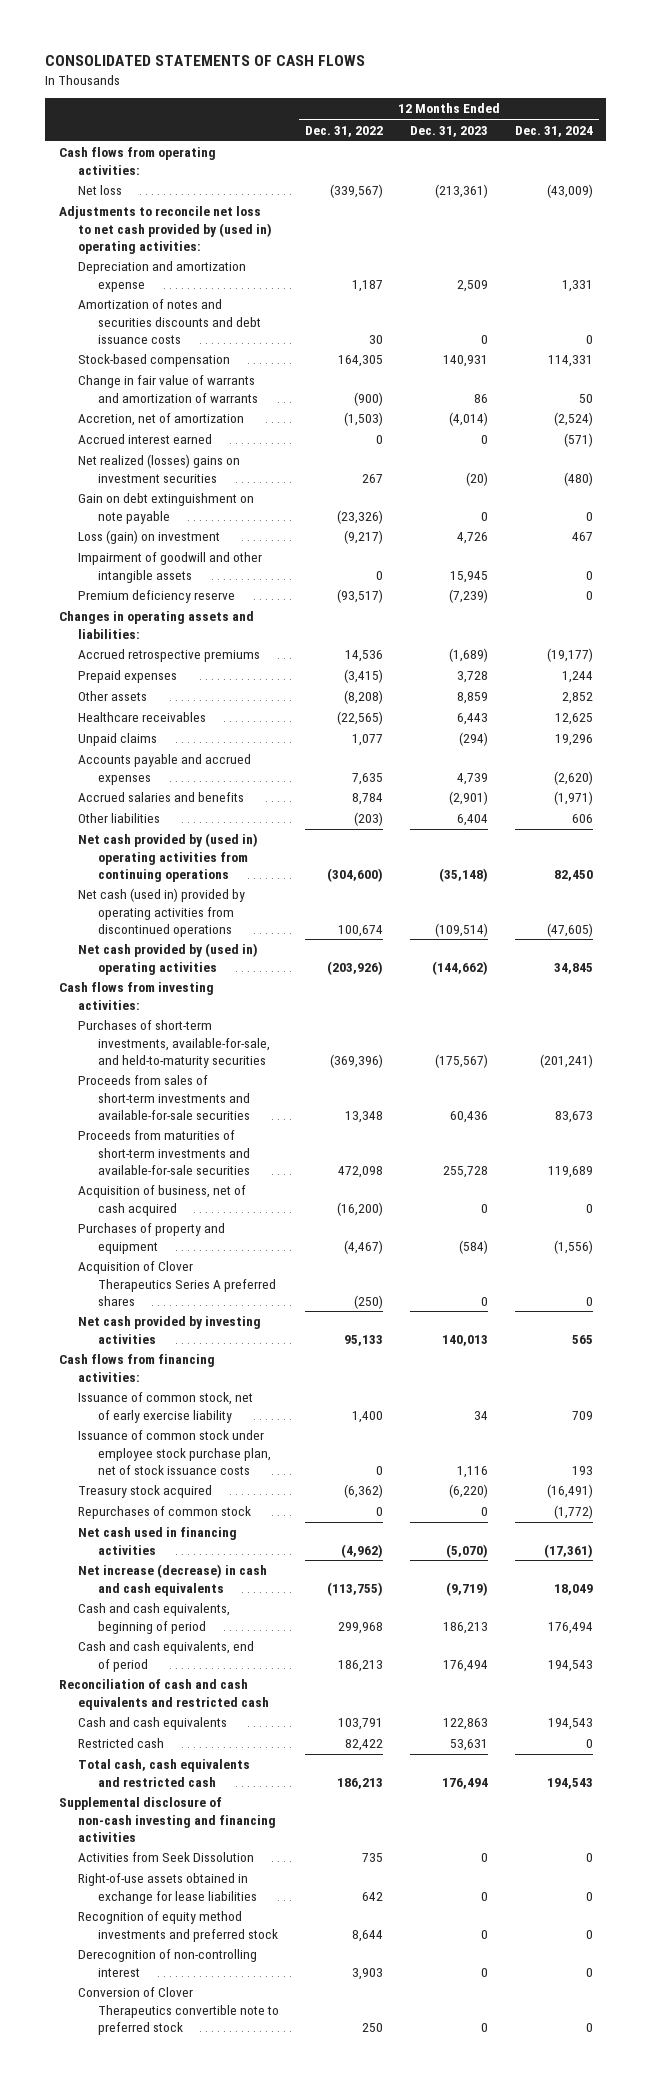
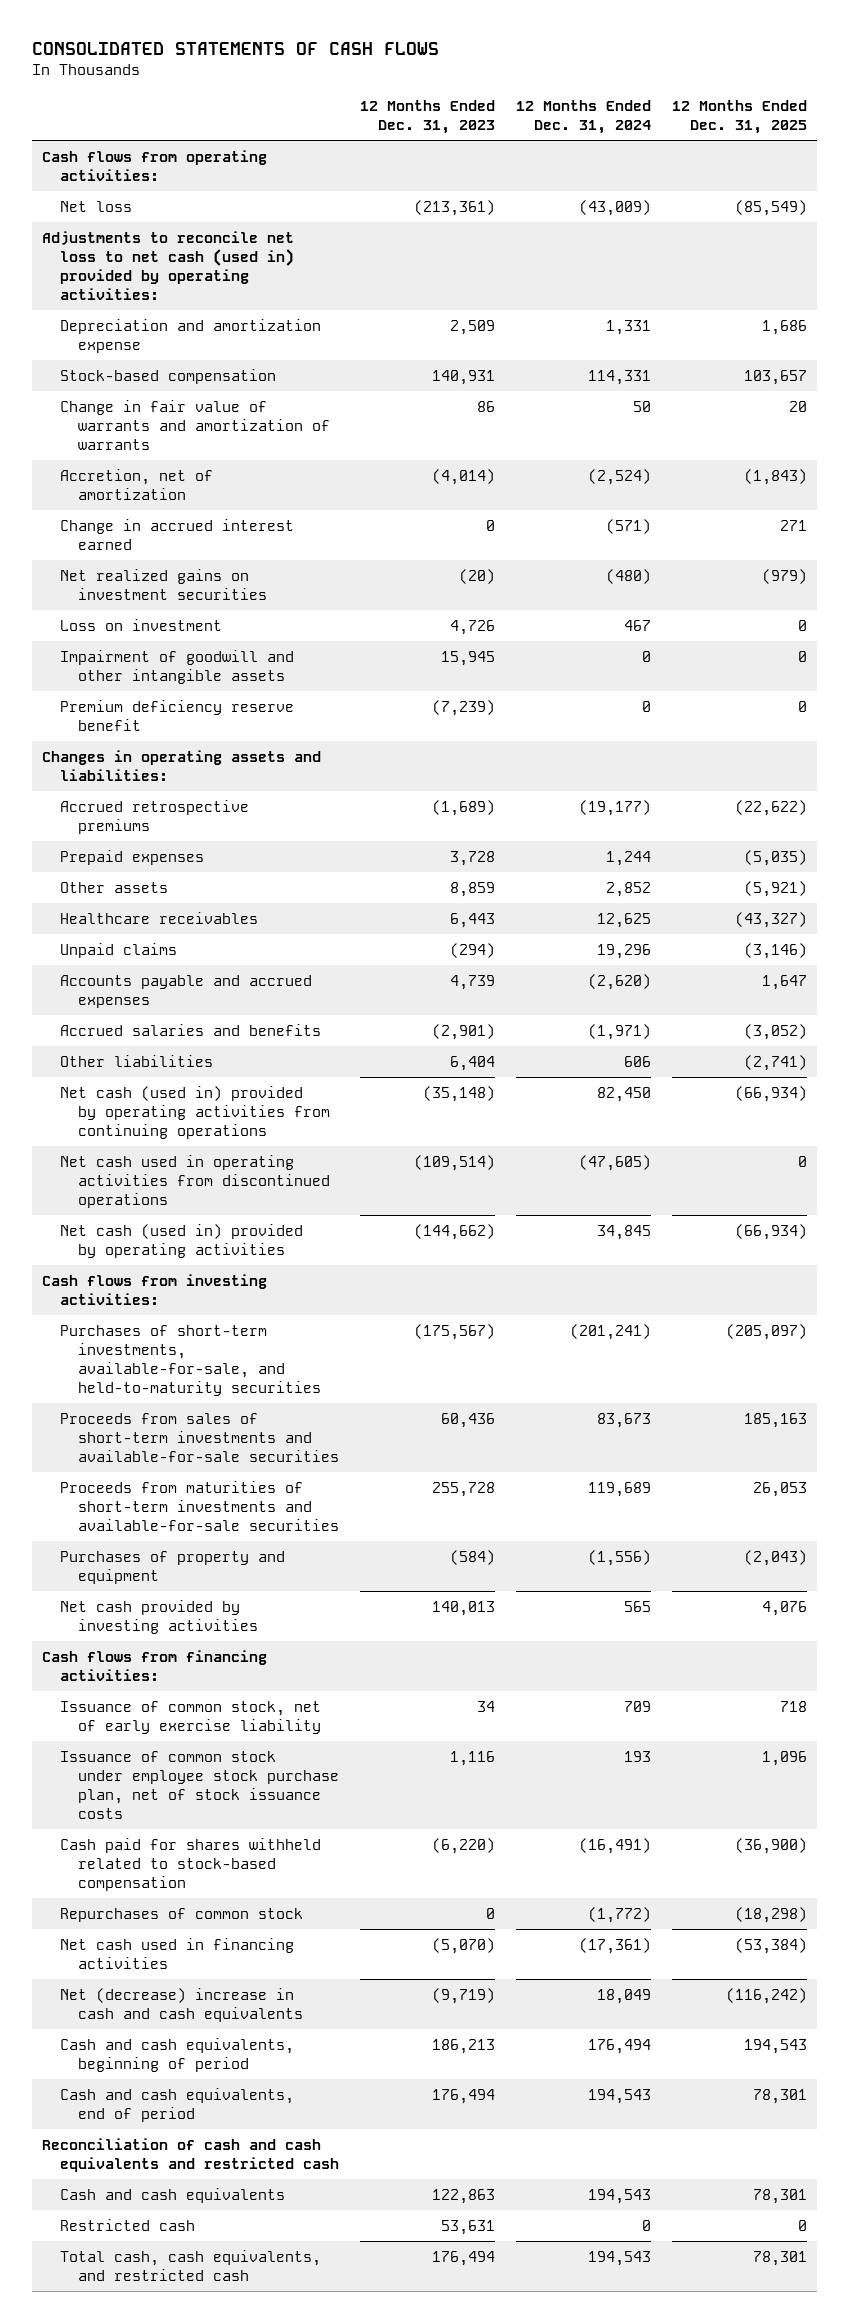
[305,125,384,137] Dec. 31, 2022 -> none
none -> [672,100,808,135] 12 Months Ended Dec. 31, 2025
[58,206,273,254] Adjustments to reconcile net loss to net cash provided by (used in) operating activities: -> [42,230,295,300] Adjustments to reconcile net loss to net cash (used in) provided by operating activities:
[78,299,261,344] Amortization of notes and securities discounts and debt issuance costs -> none
[78,493,255,524] Gain on debt extinguishment on note payable -> none
[78,434,213,445] Accrued interest earned -> [60,518,295,550] Change in accrued interest earned
[78,454,241,483] Net realized (losses) gains on investment securities -> [60,568,268,600] Net realized gains on investment securities
[78,530,221,545] Loss (gain) on investment -> [60,618,223,631] Loss on investment
[78,590,236,604] Premium deficiency reserve -> [60,699,295,731] Premium deficiency reserve benefit
[78,833,259,882] Net cash provided by (used in) operating activities from continuing operations -> [60,1085,331,1139] Net cash (used in) provided by operating activities from continuing operations
[78,888,246,937] Net cash (used in) provided by operating activities from discontinued operations -> [60,1154,331,1208] Net cash used in operating activities from discontinued operations
[78,943,259,975] Net cash provided by (used in) operating activities -> [60,1223,304,1258] Net cash (used in) provided by operating activities
[78,1185,247,1216] Acquisition of business, net of cash acquired -> none
[78,1261,276,1306] Acquisition of Clover Therapeutics Series A preferred shares -> none
[78,1485,213,1499] Treasury stock acquired -> [60,1837,322,1891] Cash paid for shares withheld related to stock-based compensation
[78,1564,268,1596] Net increase (decrease) in cash and cash equivalents -> [60,1987,304,2022] Net (decrease) increase in cash and cash equivalents
[58,1797,277,1842] Supplemental disclosure of non-cash investing and financing activities -> none
[78,1852,255,1863] Activities from Seek Dissolution -> none
[78,1873,257,1904] Right-of-use assets obtained in exchange for lease liabilities -> none
[78,1911,278,1942] Recognition of equity method investments and preferred stock -> none
[78,1949,258,1977] Derecognition of non-controlling interest -> none
[78,1987,279,2035] Conversion of Clover Therapeutics convertible note to preferred stock -> none
[78,1759,251,1787] Total cash, cash equivalents and restricted cash -> [60,2249,322,2281] Total cash, cash equivalents, and restricted cash

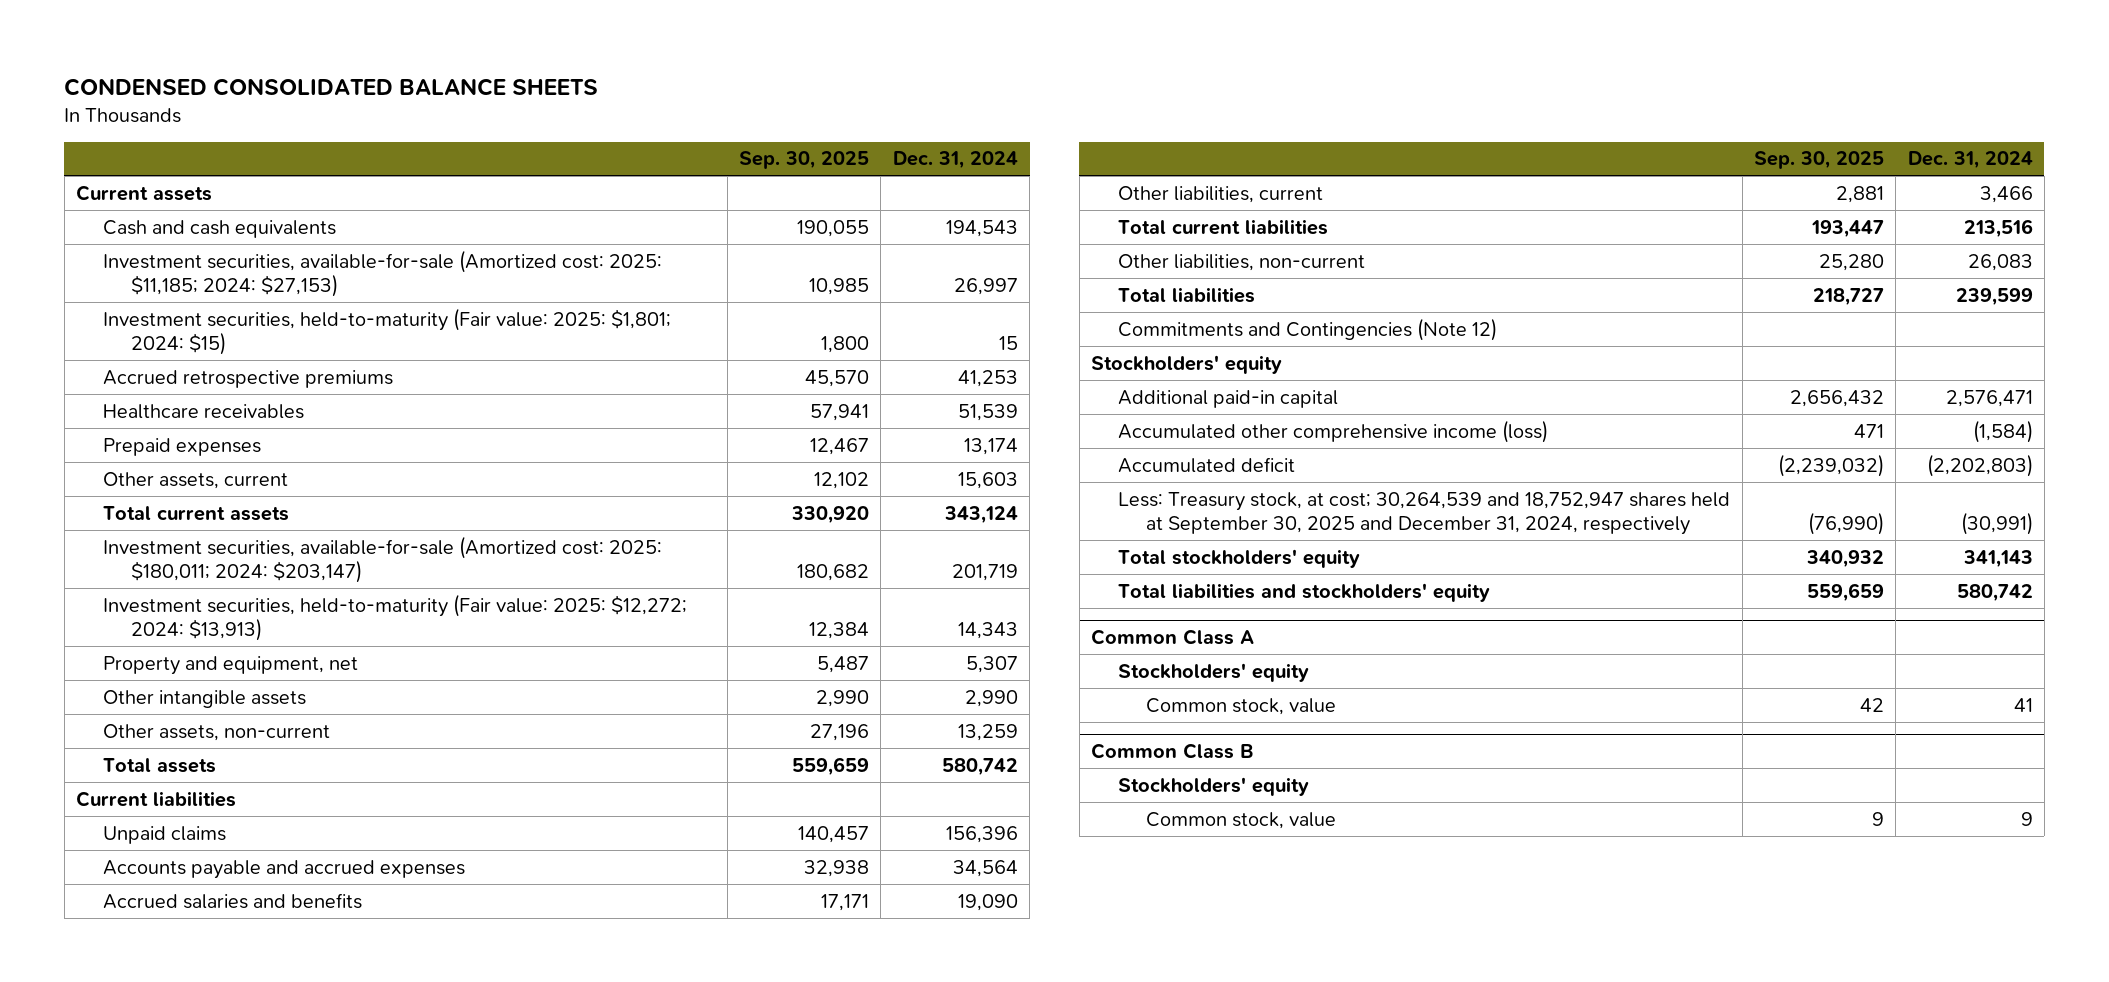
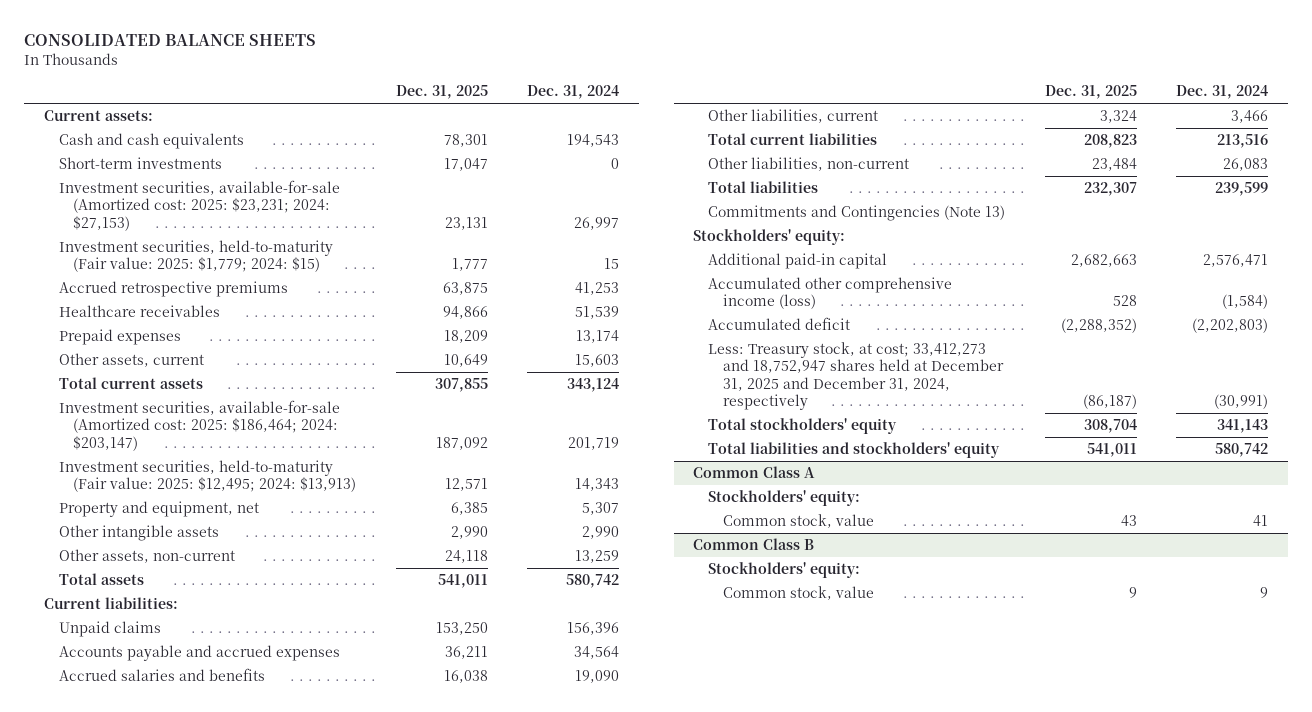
[64,77,599,96] CONDENSED CONSOLIDATED BALANCE SHEETS -> [24,34,317,47] CONSOLIDATED BALANCE SHEETS
[738,151,869,170] Sep. 30, 2025 -> none
none -> [395,85,488,100] Dec. 31, 2025
[76,184,213,201] Current assets -> [44,110,154,122] Current assets:
none -> [58,157,222,170] Short-term investments
[103,249,663,297] Investment securities, available-for-sale (Amortized cost: 2025: $11,185; 2024: $27,153) -> [58,180,340,231] Investment securities, available-for-sale (Amortized cost: 2025: $23,231; 2024: $27,153)
[103,307,672,355] Investment securities, held-to-maturity (Fair value: 2025: $1,801; 2024: $15) -> [58,240,333,273] Investment securities, held-to-maturity (Fair value: 2025: $1,779; 2024: $15)
[103,535,663,583] Investment securities, available-for-sale (Amortized cost: 2025: $180,011; 2024: $203,147) -> [58,400,340,451] Investment securities, available-for-sale (Amortized cost: 2025: $186,464; 2024: $203,147)
[103,593,688,641] Investment securities, held-to-maturity (Fair value: 2025: $12,272; 2024: $13,913) -> [58,460,357,493] Investment securities, held-to-maturity (Fair value: 2025: $12,495; 2024: $13,913)
[76,790,237,807] Current liabilities -> [44,597,179,610] Current liabilities:
[1118,317,1498,341] Commitments and Contingencies (Note 12) -> [707,205,1005,222] Commitments and Contingencies (Note 13)
[1090,354,1282,374] Stockholders' equity -> [693,229,846,246] Stockholders' equity:
[1118,491,1731,535] Less: Treasury stock, at cost; 30,264,539 and 18,752,947 shares held at September 30, 2025 and December 31, 2024, respectively -> [707,342,1004,410] Less: Treasury stock, at cost; 33,412,273 and 18,752,947 shares held at December 31, 2025 and December 31, 2024, respectively
[1118,662,1310,682] Stockholders' equity -> [707,490,860,507] Stockholders' equity:
[1118,776,1310,796] Stockholders' equity -> [707,562,860,579] Stockholders' equity:

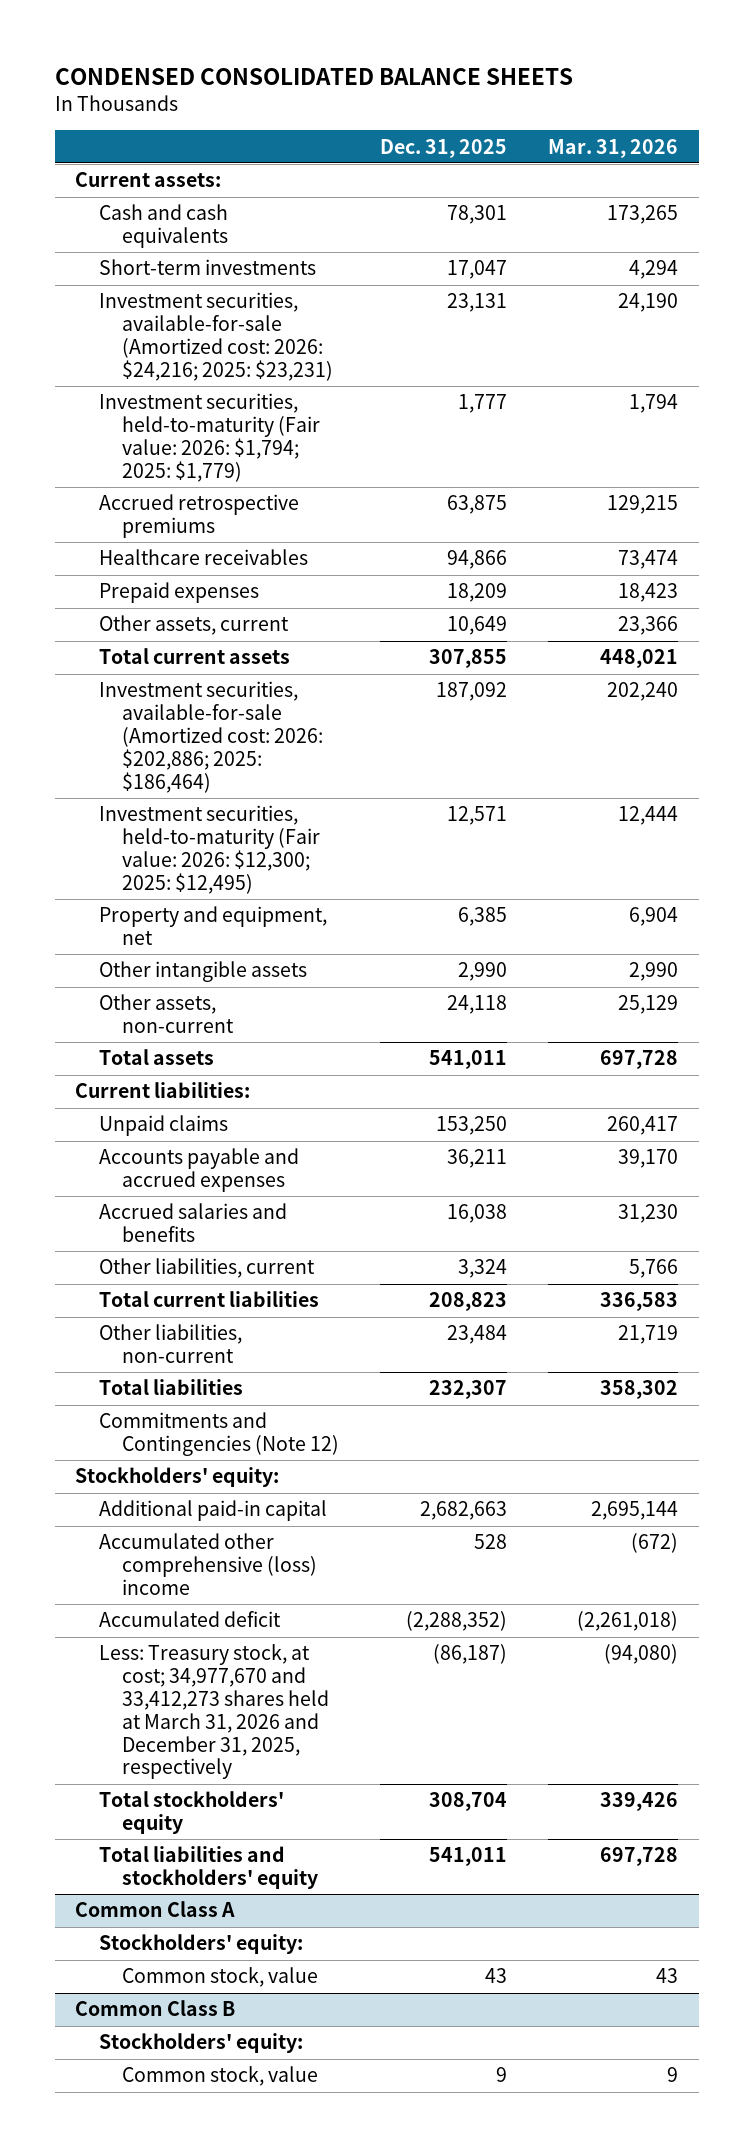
[24,34,317,47] CONSOLIDATED BALANCE SHEETS -> [54,67,573,85] CONDENSED CONSOLIDATED BALANCE SHEETS
[526,85,619,100] Dec. 31, 2024 -> none
none -> [548,138,679,158] Mar. 31, 2026
[58,180,340,231] Investment securities, available-for-sale (Amortized cost: 2025: $23,231; 2024: $27,153) -> [98,292,334,381] Investment securities, available-for-sale (Amortized cost: 2026: $24,216; 2025: $23,231)
[58,240,333,273] Investment securities, held-to-maturity (Fair value: 2025: $1,779; 2024: $15) -> [98,393,321,482] Investment securities, held-to-maturity (Fair value: 2026: $1,794; 2025: $1,779)
[58,400,340,451] Investment securities, available-for-sale (Amortized cost: 2025: $186,464; 2024: $203,147) -> [98,681,324,793] Investment securities, available-for-sale (Amortized cost: 2026: $202,886; 2025: $186,464)
[58,460,357,493] Investment securities, held-to-maturity (Fair value: 2025: $12,495; 2024: $13,913) -> [98,805,321,894] Investment securities, held-to-maturity (Fair value: 2026: $12,300; 2025: $12,495)
[707,205,1005,222] Commitments and Contingencies (Note 13) -> [98,1412,340,1457] Commitments and Contingencies (Note 12)
[707,277,952,310] Accumulated other comprehensive income (loss) -> [98,1533,318,1596] Accumulated other comprehensive (loss) income
[707,342,1004,410] Less: Treasury stock, at cost; 33,412,273 and 18,752,947 shares held at December 31, 2025 and December 31, 2024, respectively -> [98,1644,330,1780] Less: Treasury stock, at cost; 34,977,670 and 33,412,273 shares held at March 31, 2026 and December 31, 2025, respectively

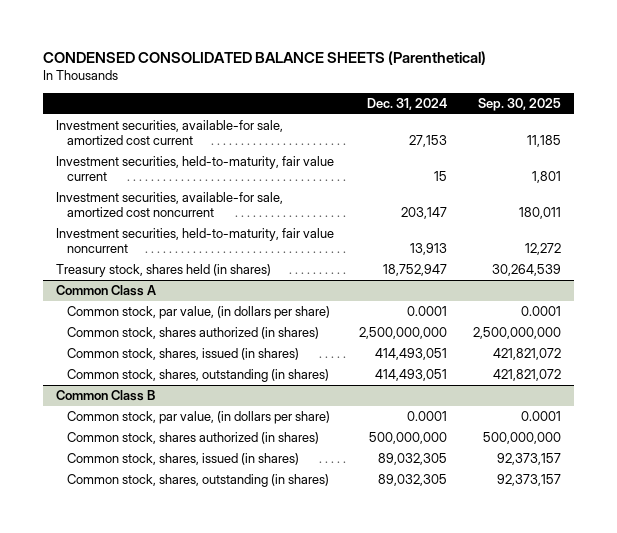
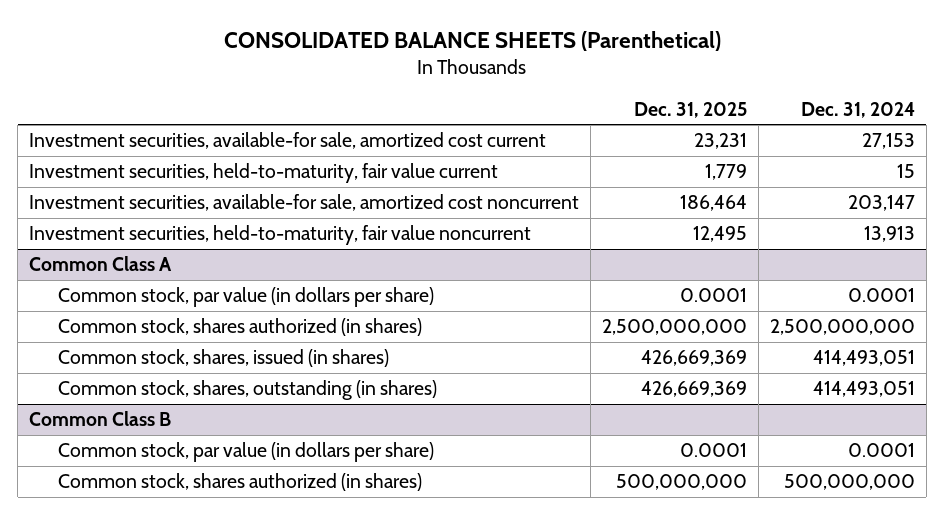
[42,50,486,65] CONDENSED CONSOLIDATED BALANCE SHEETS (Parenthetical) -> [223,30,721,51] CONSOLIDATED BALANCE SHEETS (Parenthetical)
[478,97,562,111] Sep. 30, 2025 -> none
none -> [633,101,747,118] Dec. 31, 2025
[55,264,271,278] Treasury stock, shares held (in shares) -> none
[67,306,331,320] Common stock, par value, (in dollars per share) -> [57,287,434,308] Common stock, par value (in dollars per share)
[67,411,331,425] Common stock, par value, (in dollars per share) -> [57,442,434,463] Common stock, par value (in dollars per share)
[67,453,300,466] Common stock, shares, issued (in shares) -> none
[67,474,330,488] Common stock, shares, outstanding (in shares) -> none

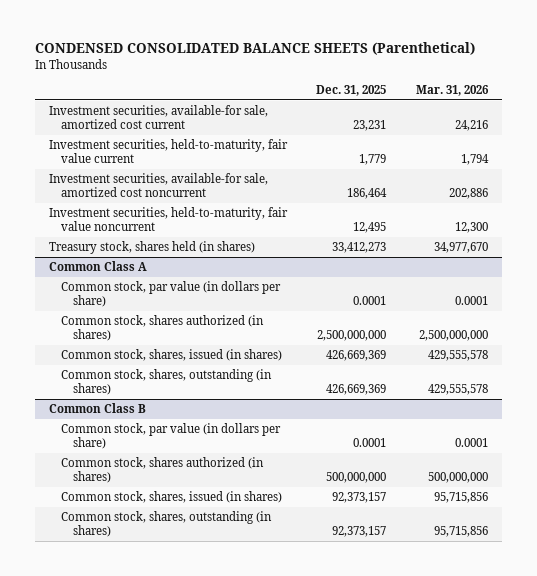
[223,30,721,51] CONSOLIDATED BALANCE SHEETS (Parenthetical) -> [34,41,475,55] CONDENSED CONSOLIDATED BALANCE SHEETS (Parenthetical)
[800,101,915,118] Dec. 31, 2024 -> none
none -> [415,85,489,97] Mar. 31, 2026
none -> [49,241,256,255] Treasury stock, shares held (in shares)
none -> [61,491,283,504] Common stock, shares, issued (in shares)
none -> [61,511,273,538] Common stock, shares, outstanding (in shares)

